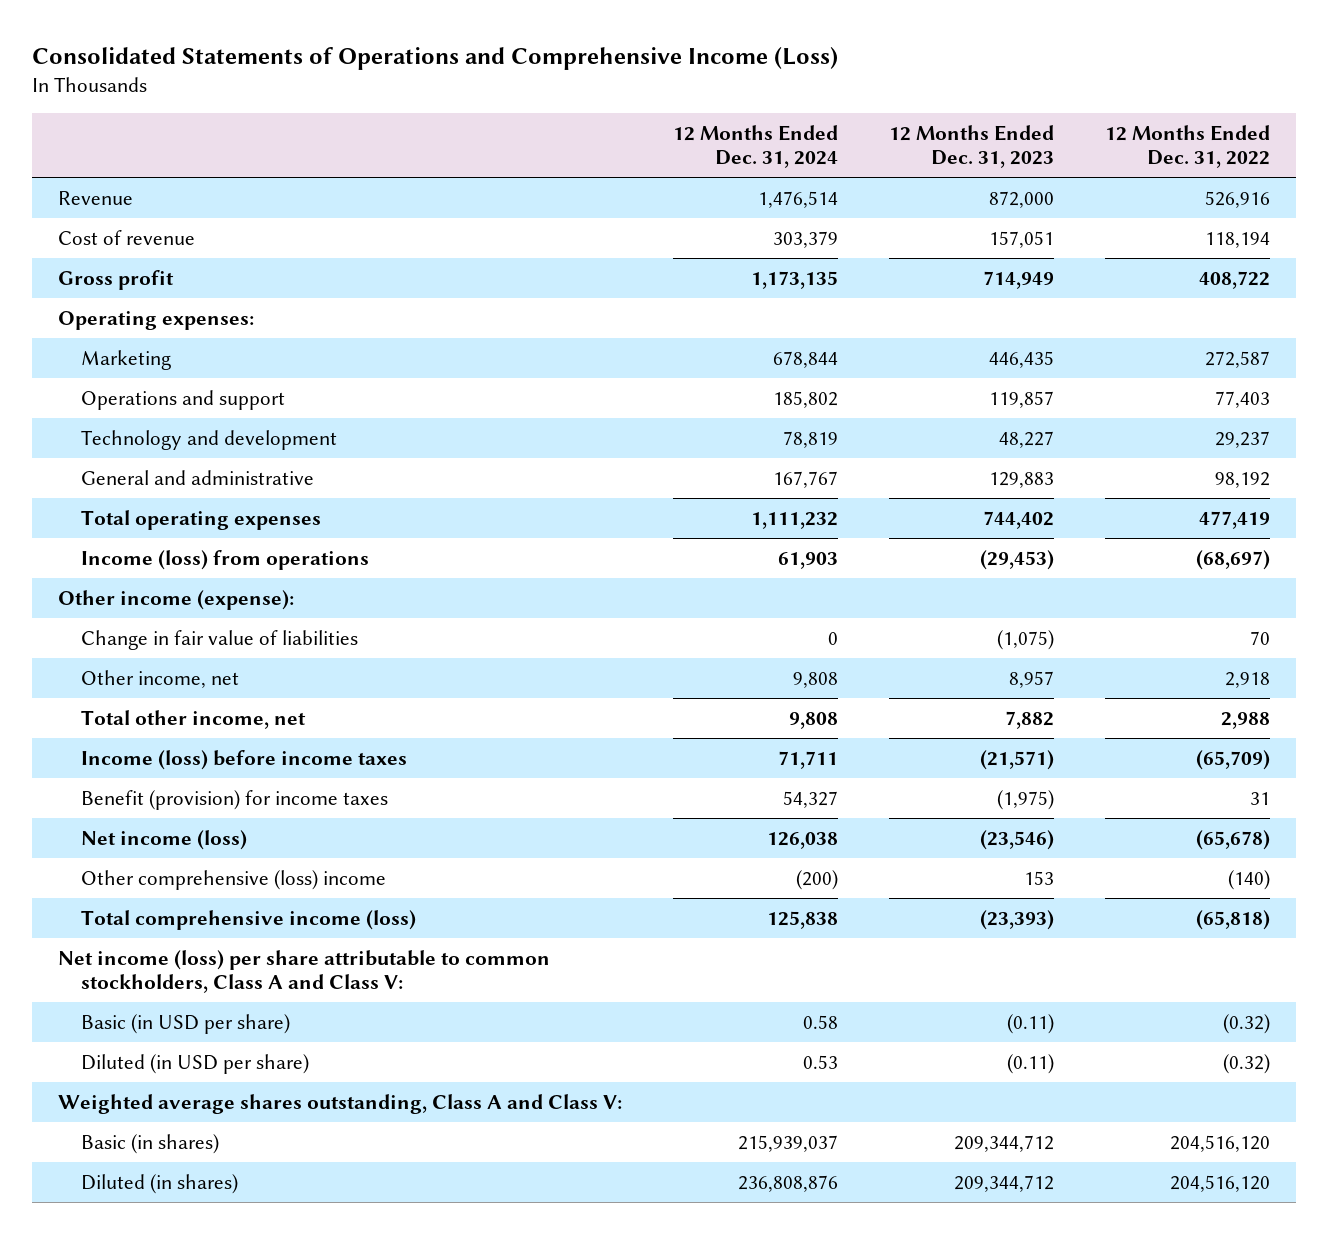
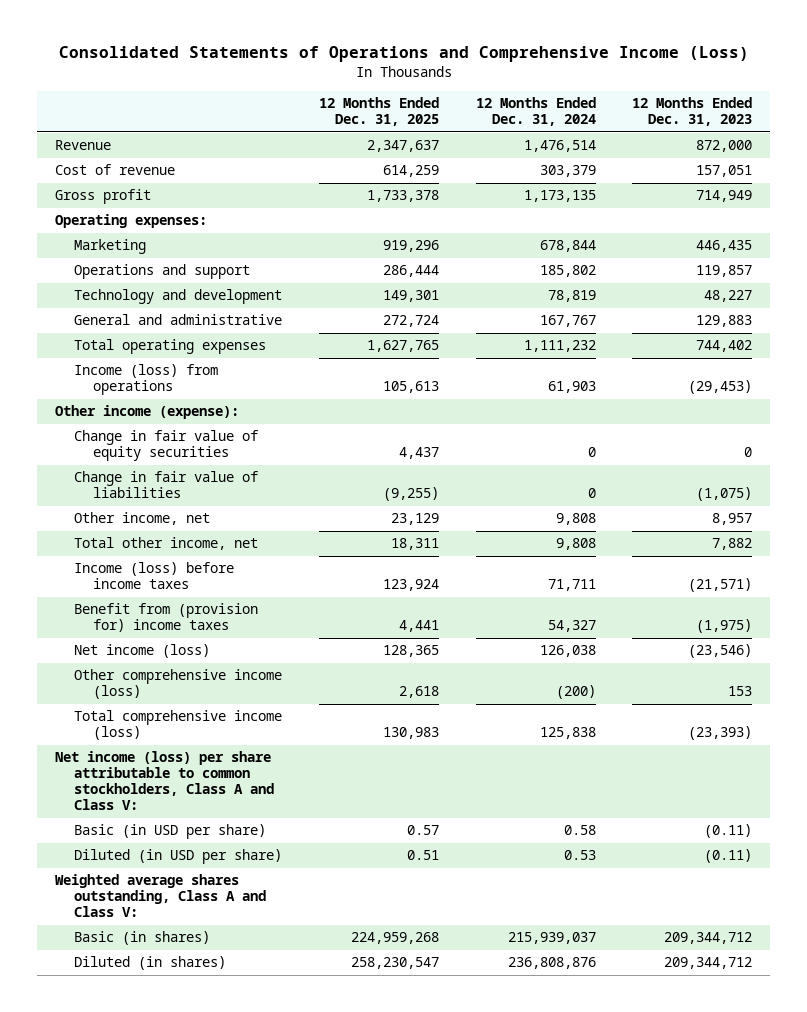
[1105,124,1271,169] 12 Months Ended Dec. 31, 2022 -> none
none -> [318,97,439,126] 12 Months Ended Dec. 31, 2025
none -> [74,430,259,462] Change in fair value of equity securities
[81,789,389,810] Benefit (provision) for income taxes -> [74,603,259,633] Benefit from (provision for) income taxes
[81,869,387,890] Other comprehensive (loss) income -> [74,669,283,700] Other comprehensive income (loss)

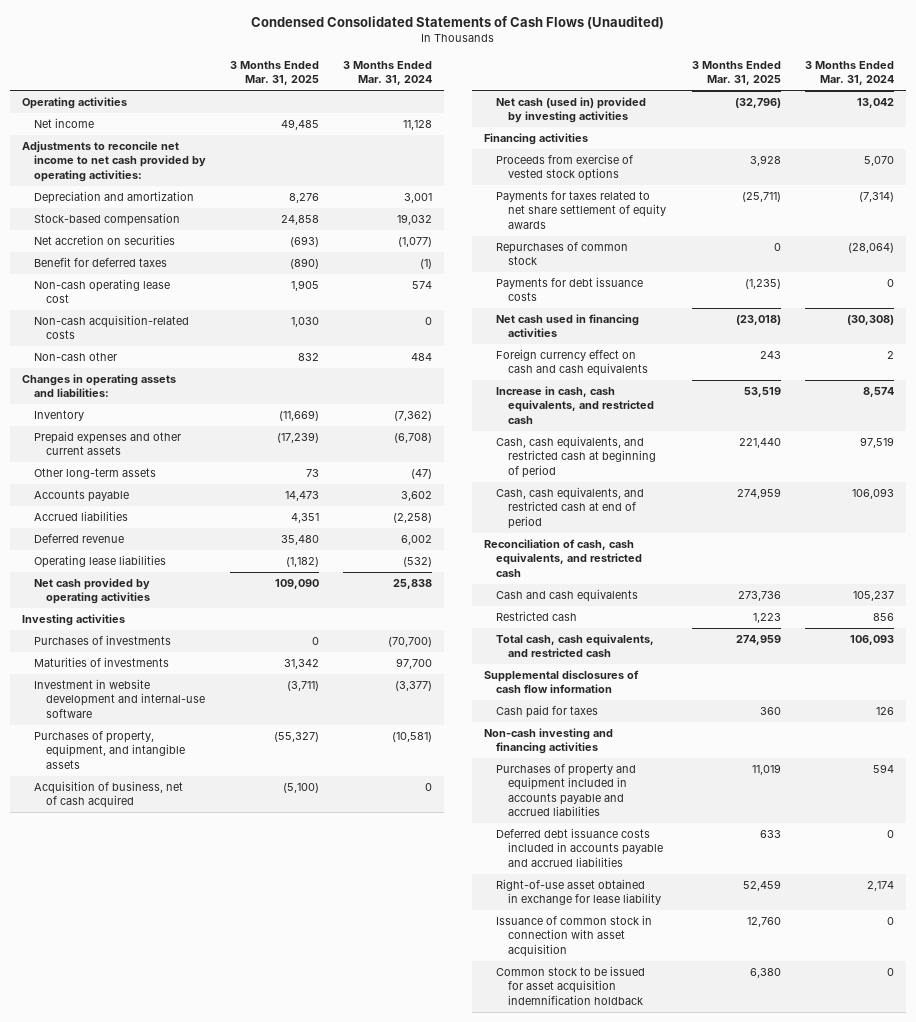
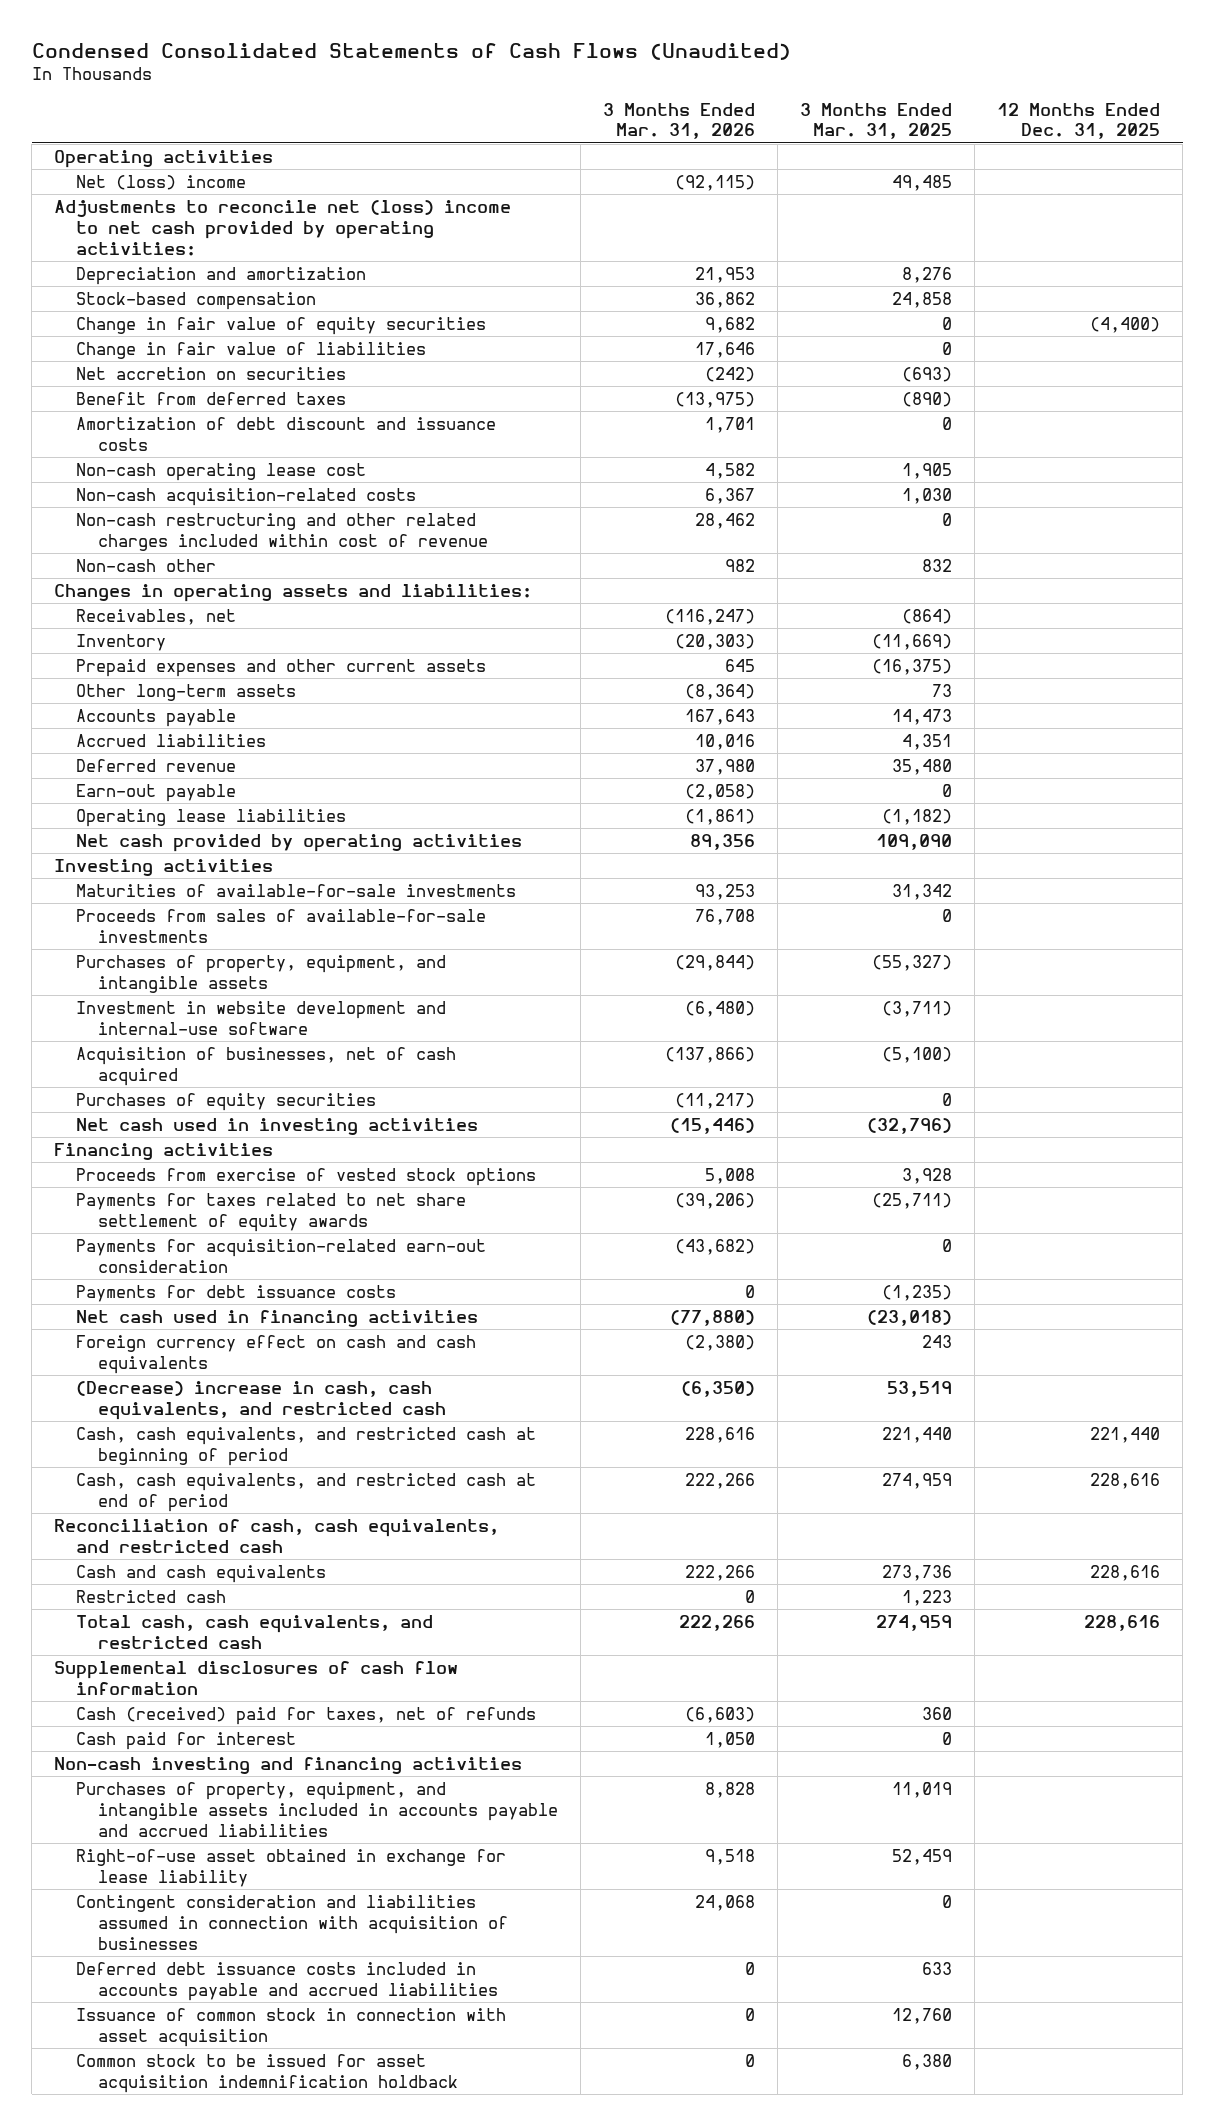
[342,60,432,86] 3 Months Ended Mar. 31, 2024 -> none
none -> [603,102,756,140] 3 Months Ended Mar. 31, 2026
none -> [997,102,1161,140] 12 Months Ended Dec. 31, 2025
[34,118,95,129] Net income -> [76,174,247,190] Net (loss) income
[21,141,207,182] Adjustments to reconcile net income to net cash provided by operating activities: -> [54,199,512,256] Adjustments to reconcile net (loss) income to net cash provided by operating activities:
none -> [76,316,487,335] Change in fair value of equity securities
none -> [76,341,427,359] Change in fair value of liabilities
[34,257,168,268] Benefit for deferred taxes -> [76,391,347,405] Benefit from deferred taxes
none -> [76,416,497,451] Amortization of debt discount and issuance costs
none -> [76,512,489,551] Non-cash restructuring and other related charges included within cost of revenue
none -> [76,608,237,625] Receivables, net
[277,432,320,444] (17,239) -> [872,658,953,675] (16,375)
none -> [76,783,237,802] Earn-out payable
[34,635,172,646] Purchases of investments -> none
[34,657,170,668] Maturities of investments -> [76,883,517,897] Maturities of available-for-sale investments
none -> [76,908,487,943] Proceeds from sales of available-for-sale investments
[34,679,206,718] Investment in website development and internal-use software -> [76,1000,447,1035] Investment in website development and internal-use software
[34,781,184,809] Acquisition of business, net of cash acquired -> [76,1046,457,1086] Acquisition of businesses, net of cash acquired
none -> [76,1092,377,1111] Purchases of equity securities
[496,97,647,124] Net cash (used in) provided by investing activities -> [76,1117,479,1135] Net cash used in investing activities
[496,242,629,266] Repurchases of common stock -> none
none -> [76,1238,487,1273] Payments for acquisition-related earn-out consideration
[496,386,655,424] Increase in cash, cash equivalents, and restricted cash -> [76,1380,447,1420] (Decrease) increase in cash, cash equivalents, and restricted cash
[496,705,599,719] Cash paid for taxes -> [76,1706,537,1725] Cash (received) paid for taxes, net of refunds
none -> [76,1731,297,1750] Cash paid for interest
[496,764,637,817] Purchases of property and equipment included in accounts payable and accrued liabilities -> [76,1781,559,1837] Purchases of property, equipment, and intangible assets included in accounts payable and accrued liabilities
none -> [76,1894,509,1950] Contingent consideration and liabilities assumed in connection with acquisition of businesses
[496,828,664,867] Deferred debt issuance costs included in accounts payable and accrued liabilities -> [76,1961,499,2001] Deferred debt issuance costs included in accounts payable and accrued liabilities

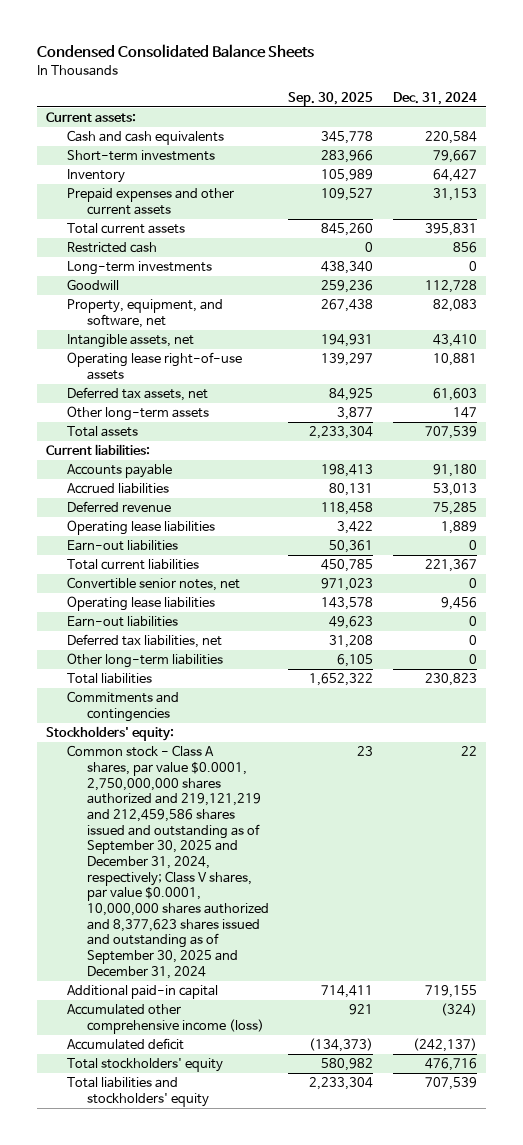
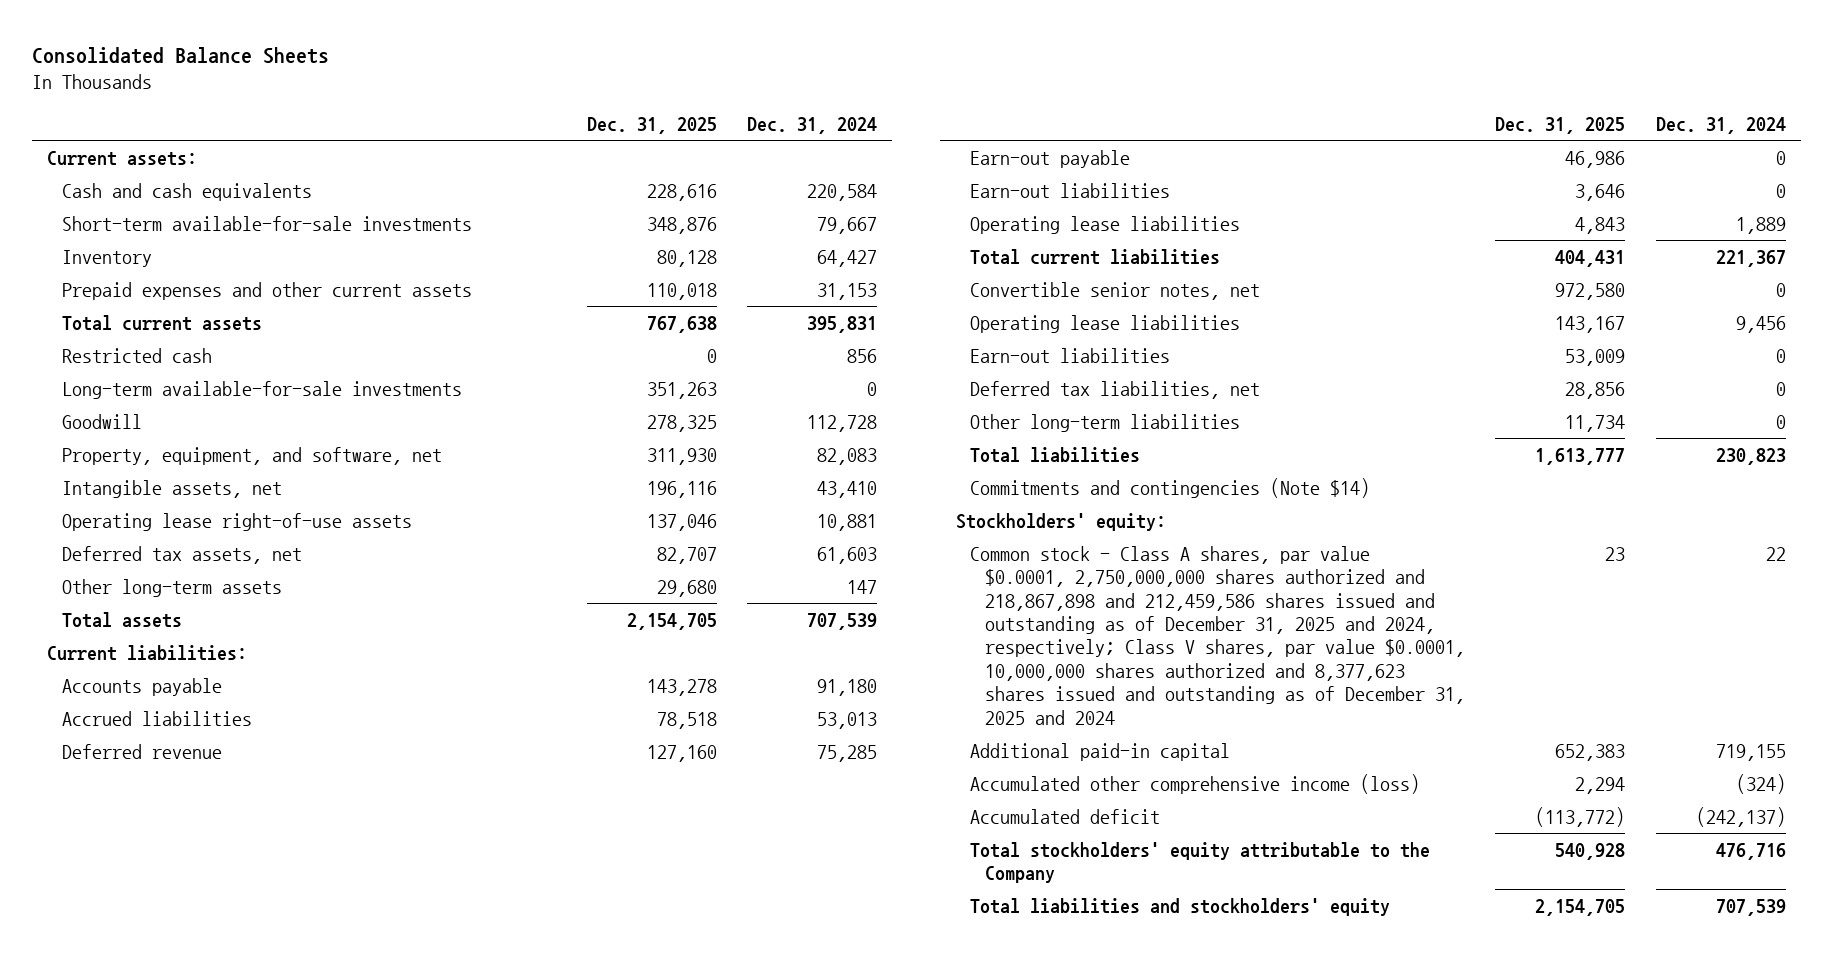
[36,44,314,59] Condensed Consolidated Balance Sheets -> [31,46,329,64] Consolidated Balance Sheets
[288,92,374,107] Sep. 30, 2025 -> none
none -> [586,116,717,134] Dec. 31, 2025
[66,150,215,162] Short-term investments -> [61,215,472,231] Short-term available-for-sale investments
[66,261,212,276] Long-term investments -> [61,380,462,399] Long-term available-for-sale investments
none -> [970,149,1131,168] Earn-out payable
[66,520,215,536] Operating lease liabilities -> [970,215,1241,234] Operating lease liabilities
[66,691,179,722] Commitments and contingencies -> [970,477,1371,498] Commitments and contingencies (Note $14)
[66,745,270,979] Common stock - Class A shares, par value $0.0001, 2,750,000,000 shares authorized and 219,121,219 and 212,459,586 shares issued and outstanding as of September 30, 2025 and December 31, 2024, respectively; Class V shares, par value $0.0001, 10,000,000 shares authorized and 8,377,623 shares issued and outstanding as of September 30, 2025 and December 31, 2024 -> [970,545,1465,725] Common stock - Class A shares, par value $0.0001, 2,750,000,000 shares authorized and 218,867,898 and 212,459,586 shares issued and outstanding as of December 31, 2025 and 2024, respectively; Class V shares, par value $0.0001, 10,000,000 shares authorized and 8,377,623 shares issued and outstanding as of December 31, 2025 and 2024
[66,1058,223,1073] Total stockholders' equity -> [970,841,1431,884] Total stockholders' equity attributable to the Company

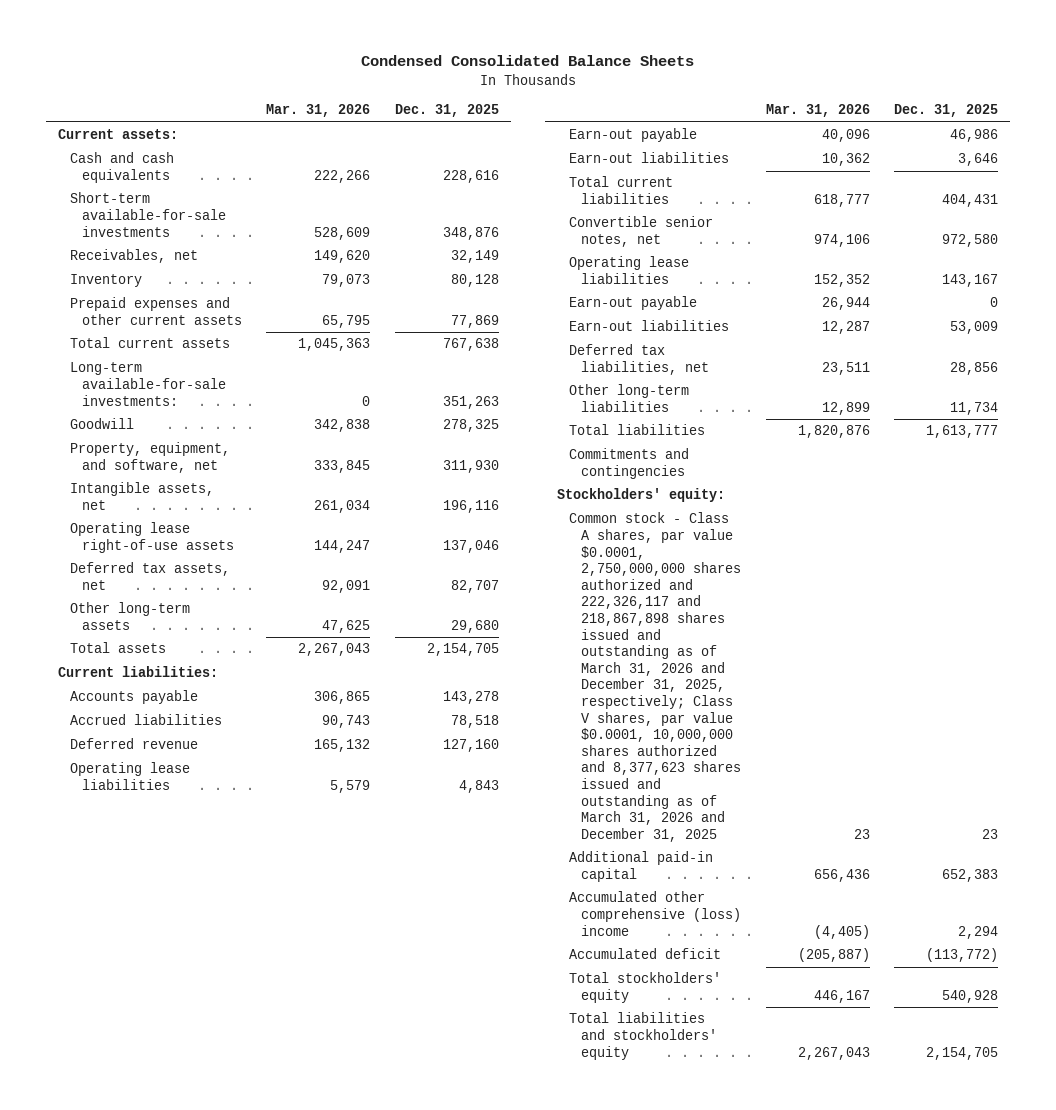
[31,46,329,64] Consolidated Balance Sheets -> [361,55,695,67] Condensed Consolidated Balance Sheets
[747,116,878,134] Dec. 31, 2024 -> none
none -> [266,104,371,118] Mar. 31, 2026
none -> [69,249,198,264] Receivables, net
[646,282,717,300] 110,018 -> [450,314,499,328] 77,869
[61,347,212,363] Restricted cash -> none
[61,380,462,399] Long-term available-for-sale investments -> [69,362,226,406] Long-term available-for-sale investments:
[970,215,1241,234] Operating lease liabilities -> [69,762,190,790] Operating lease liabilities
none -> [569,296,698,311] Earn-out payable
[970,477,1371,498] Commitments and contingencies (Note $14) -> [569,448,690,479] Commitments and contingencies
[970,545,1465,725] Common stock - Class A shares, par value $0.0001, 2,750,000,000 shares authorized and 218,867,898 and 212,459,586 shares issued and outstanding as of December 31, 2025 and 2024, respectively; Class V shares, par value $0.0001, 10,000,000 shares authorized and 8,377,623 shares issued and outstanding as of December 31, 2025 and 2024 -> [569,512,741,842] Common stock - Class A shares, par value $0.0001, 2,750,000,000 shares authorized and 222,326,117 and 218,867,898 shares issued and outstanding as of March 31, 2026 and December 31, 2025, respectively; Class V shares, par value $0.0001, 10,000,000 shares authorized and 8,377,623 shares issued and outstanding as of March 31, 2026 and December 31, 2025
[970,773,1421,794] Accumulated other comprehensive income (loss) -> [569,891,741,936] Accumulated other comprehensive (loss) income
[970,841,1431,884] Total stockholders' equity attributable to the Company -> [569,972,722,1003] Total stockholders' equity

